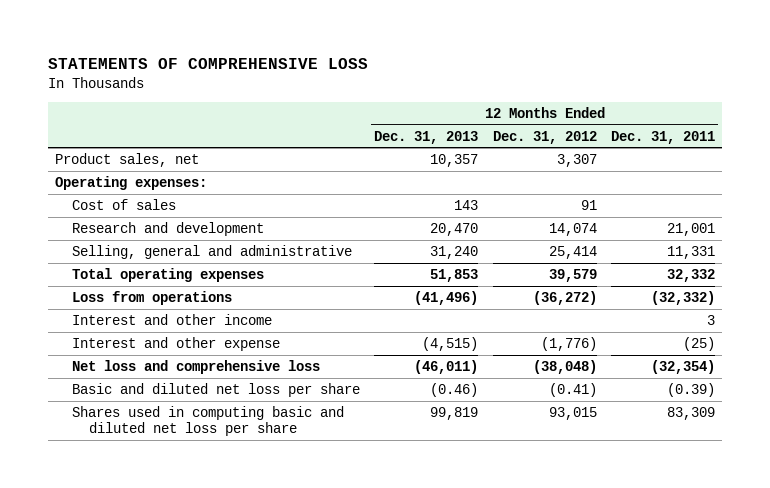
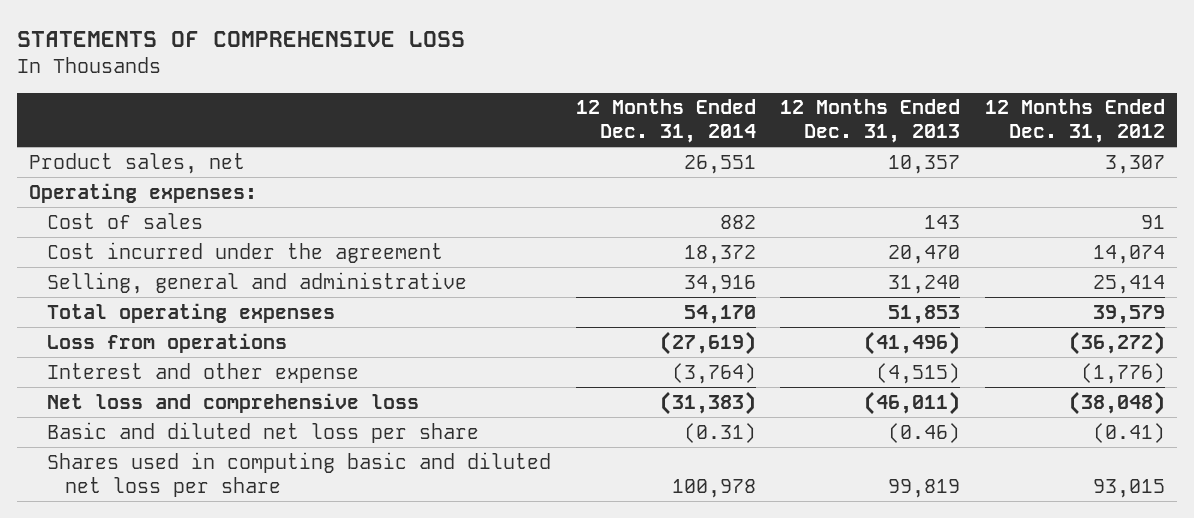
[610,130,715,144] Dec. 31, 2011 -> none
none -> [575,99,756,144] 12 Months Ended Dec. 31, 2014
[71,222,264,237] Research and development -> [47,241,444,263] Cost incurred under the agreement
[71,314,272,326] Interest and other income -> none

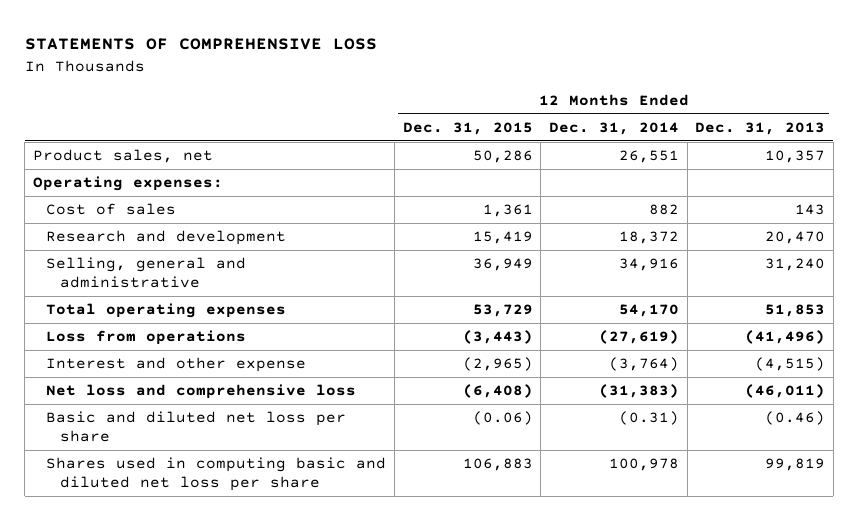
[984,99,1165,144] 12 Months Ended Dec. 31, 2012 -> none
none -> [402,121,533,135] Dec. 31, 2015
[47,241,444,263] Cost incurred under the agreement -> [46,230,287,246] Research and development

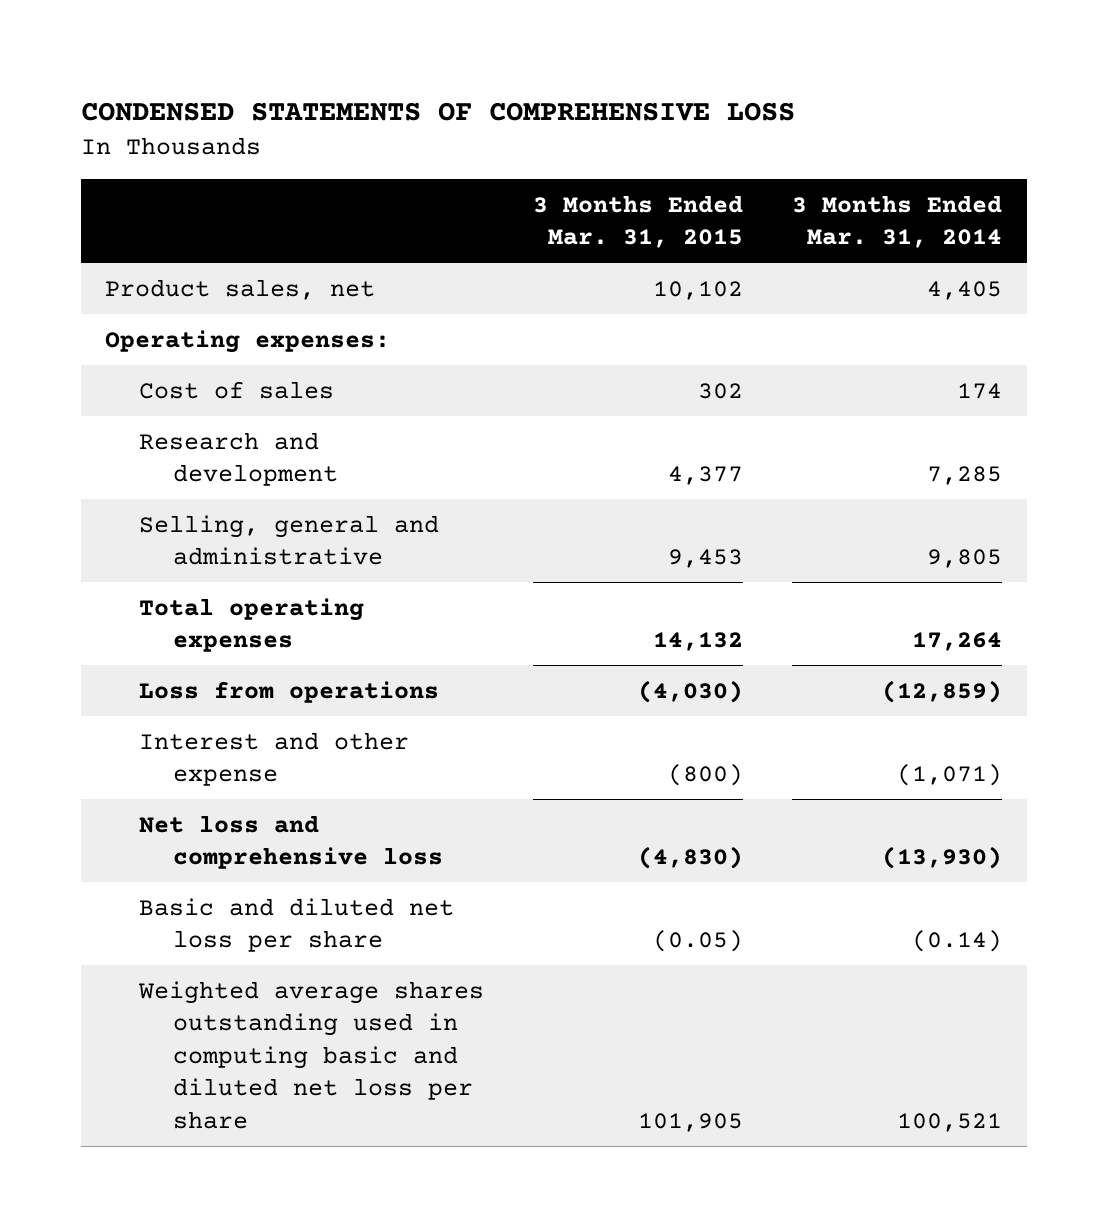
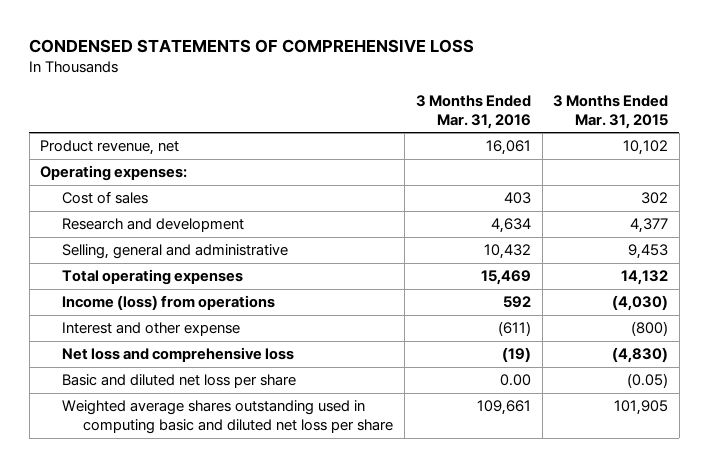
[792,194,1003,249] 3 Months Ended Mar. 31, 2014 -> none
none -> [415,94,531,129] 3 Months Ended Mar. 31, 2016
[105,278,376,300] Product sales, net -> [40,140,180,156] Product revenue, net
[139,680,440,703] Loss from operations -> [61,295,275,311] Income (loss) from operations

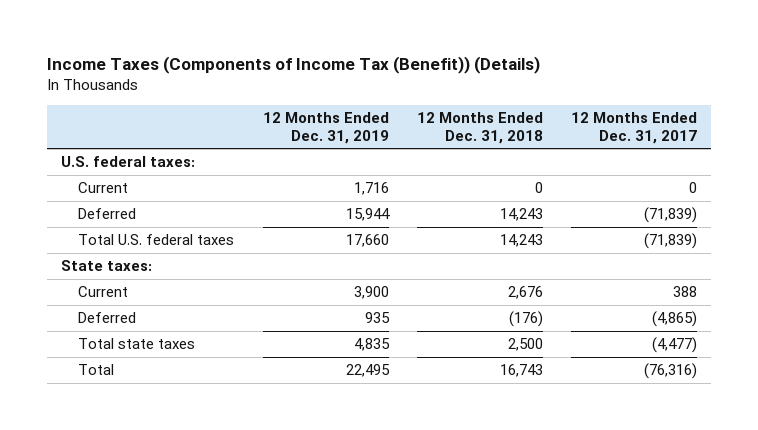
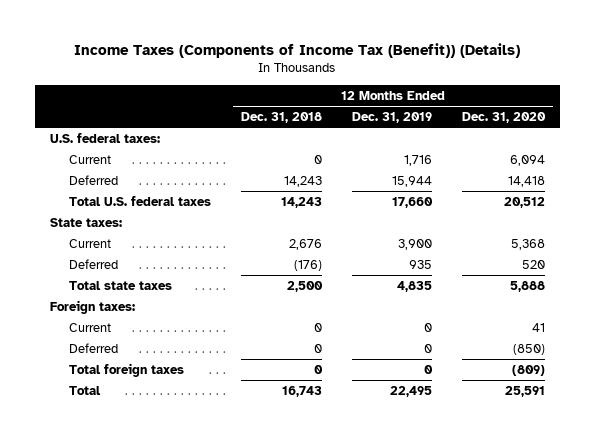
[571,112,698,144] 12 Months Ended Dec. 31, 2017 -> none
none -> [462,112,547,124] Dec. 31, 2020
none -> [49,299,135,314] Foreign taxes:
none -> [68,322,111,332] Current
none -> [68,342,118,353] Deferred
none -> [68,362,184,377] Total foreign taxes

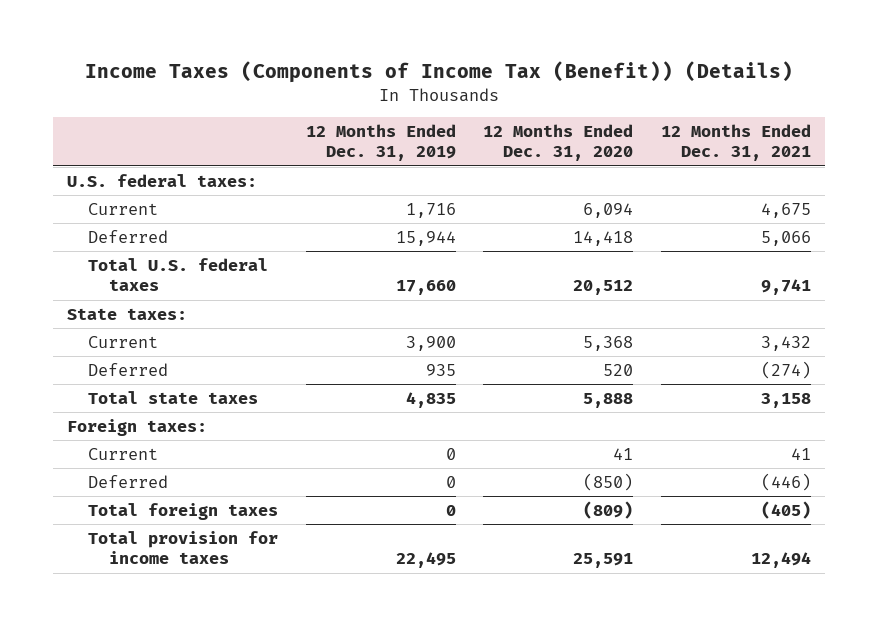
[240,112,322,124] Dec. 31, 2018 -> none
none -> [661,124,812,162] 12 Months Ended Dec. 31, 2021
[68,385,101,395] Total -> [87,530,278,565] Total provision for income taxes

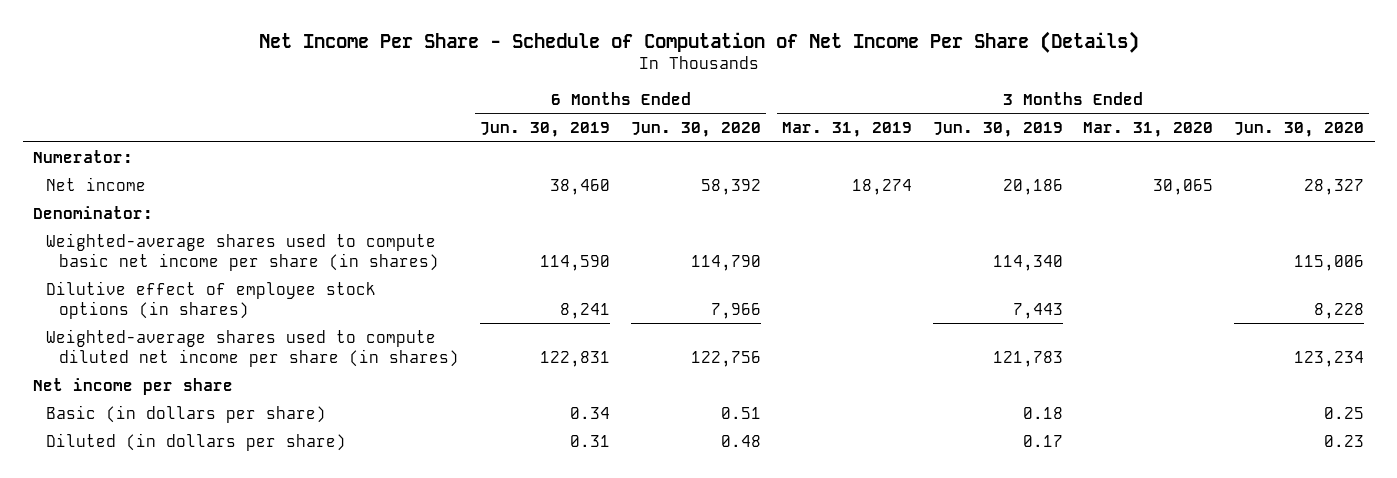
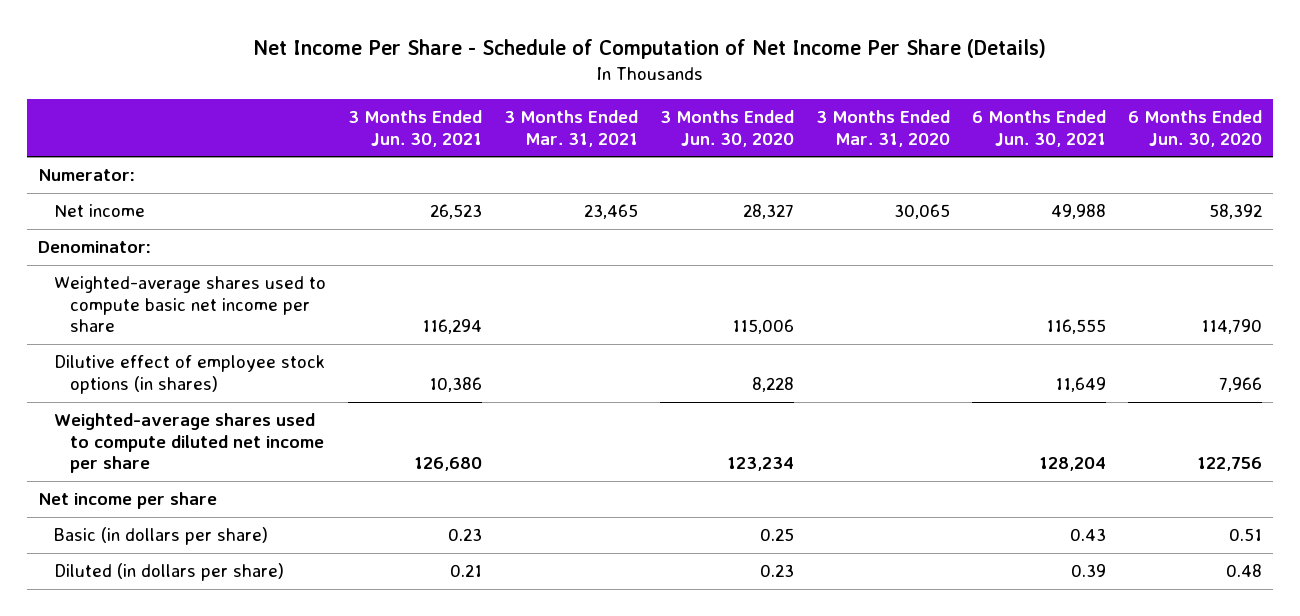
[480,122,611,138] Jun. 30, 2019 -> none
[781,122,912,138] Mar. 31, 2019 -> none
[932,122,1063,138] Jun. 30, 2019 -> none
none -> [347,110,482,147] 3 Months Ended Jun. 30, 2021
none -> [504,110,639,147] 3 Months Ended Mar. 31, 2021
none -> [972,110,1107,147] 6 Months Ended Jun. 30, 2021
[46,232,440,272] Weighted-average shares used to compute basic net income per share (in shares) -> [53,276,326,333] Weighted-average shares used to compute basic net income per share
[46,328,460,368] Weighted-average shares used to compute diluted net income per share (in shares) -> [53,413,325,474] Weighted-average shares used to compute diluted net income per share

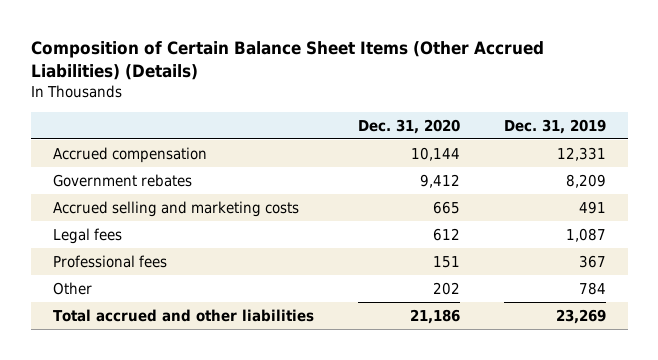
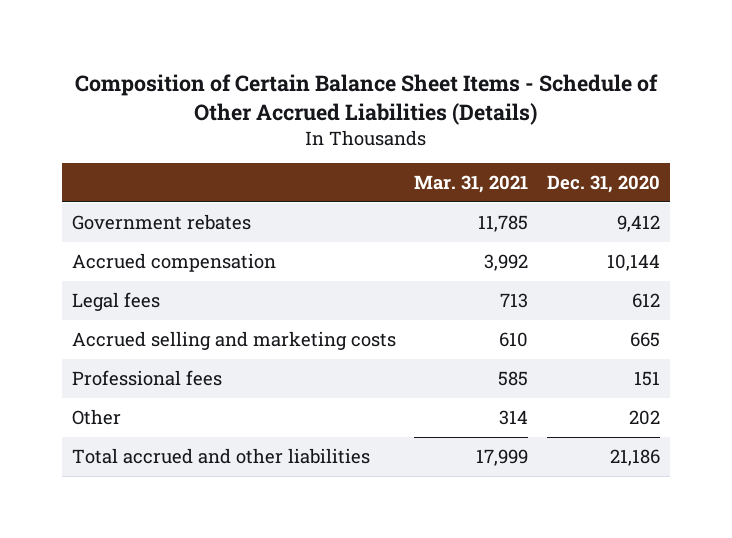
[30,40,544,81] Composition of Certain Balance Sheet Items (Other Accrued Liabilities) (Details) -> [74,73,658,125] Composition of Certain Balance Sheet Items - Schedule of Other Accrued Liabilities (Details)
[503,119,606,135] Dec. 31, 2019 -> none
none -> [414,175,529,194] Mar. 31, 2021
[52,146,207,163] Accrued compensation -> [71,252,276,272] Accrued compensation
[52,200,299,217] Accrued selling and marketing costs -> [71,330,396,350] Accrued selling and marketing costs

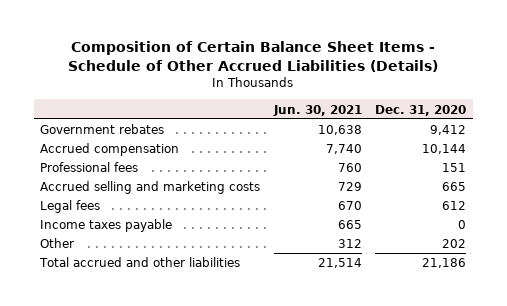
[414,175,529,194] Mar. 31, 2021 -> none
none -> [272,104,362,116] Jun. 30, 2021
[71,330,396,350] Accrued selling and marketing costs -> [40,181,261,195] Accrued selling and marketing costs
[71,291,160,311] Legal fees -> [40,200,101,214] Legal fees
none -> [40,219,173,233] Income taxes payable

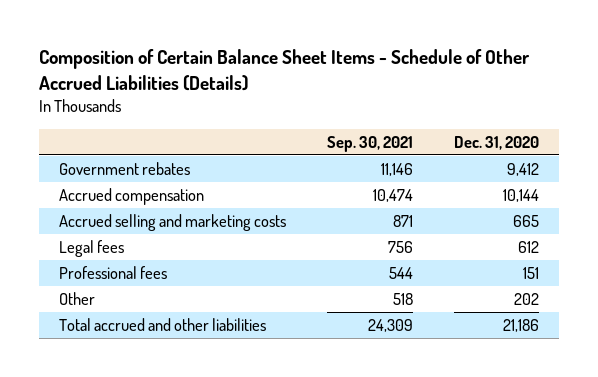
[272,104,362,116] Jun. 30, 2021 -> none
none -> [326,136,413,153] Sep. 30, 2021
[40,219,173,233] Income taxes payable -> none
[40,162,139,173] Professional fees -> [58,266,167,280] Professional fees

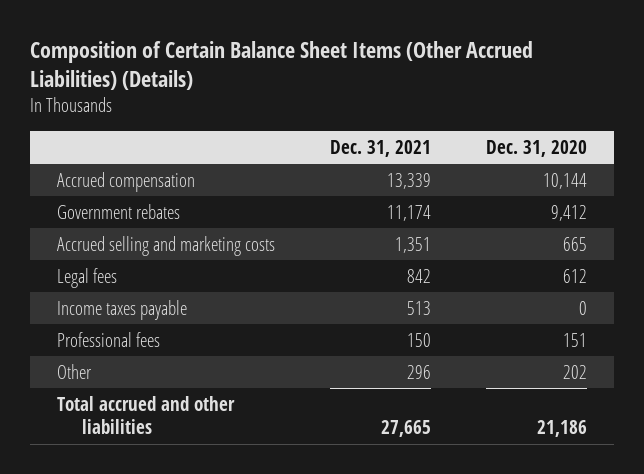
[38,49,530,92] Composition of Certain Balance Sheet Items - Schedule of Other Accrued Liabilities (Details) -> [29,41,533,91] Composition of Certain Balance Sheet Items (Other Accrued Liabilities) (Details)
[326,136,413,153] Sep. 30, 2021 -> none
none -> [329,139,431,157] Dec. 31, 2021
[58,162,190,176] Government rebates -> [57,203,181,219] Government rebates
none -> [57,299,188,320] Income taxes payable

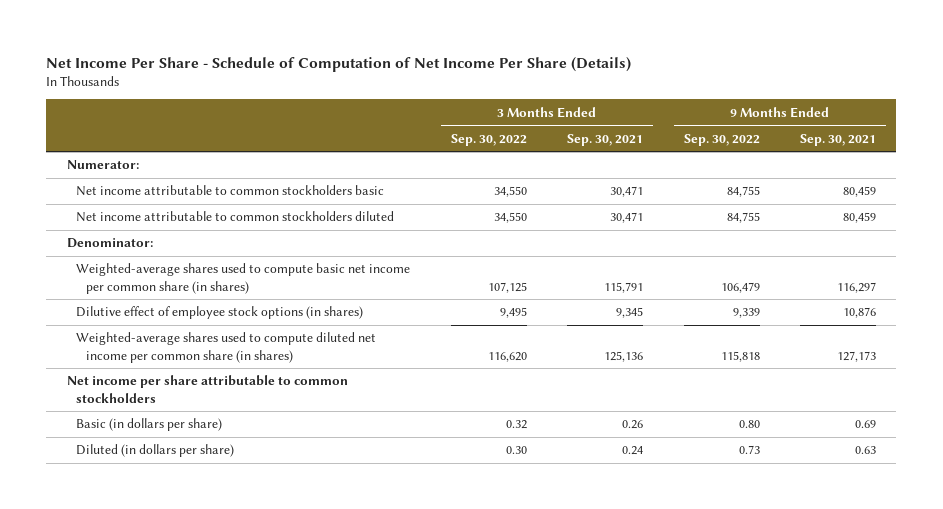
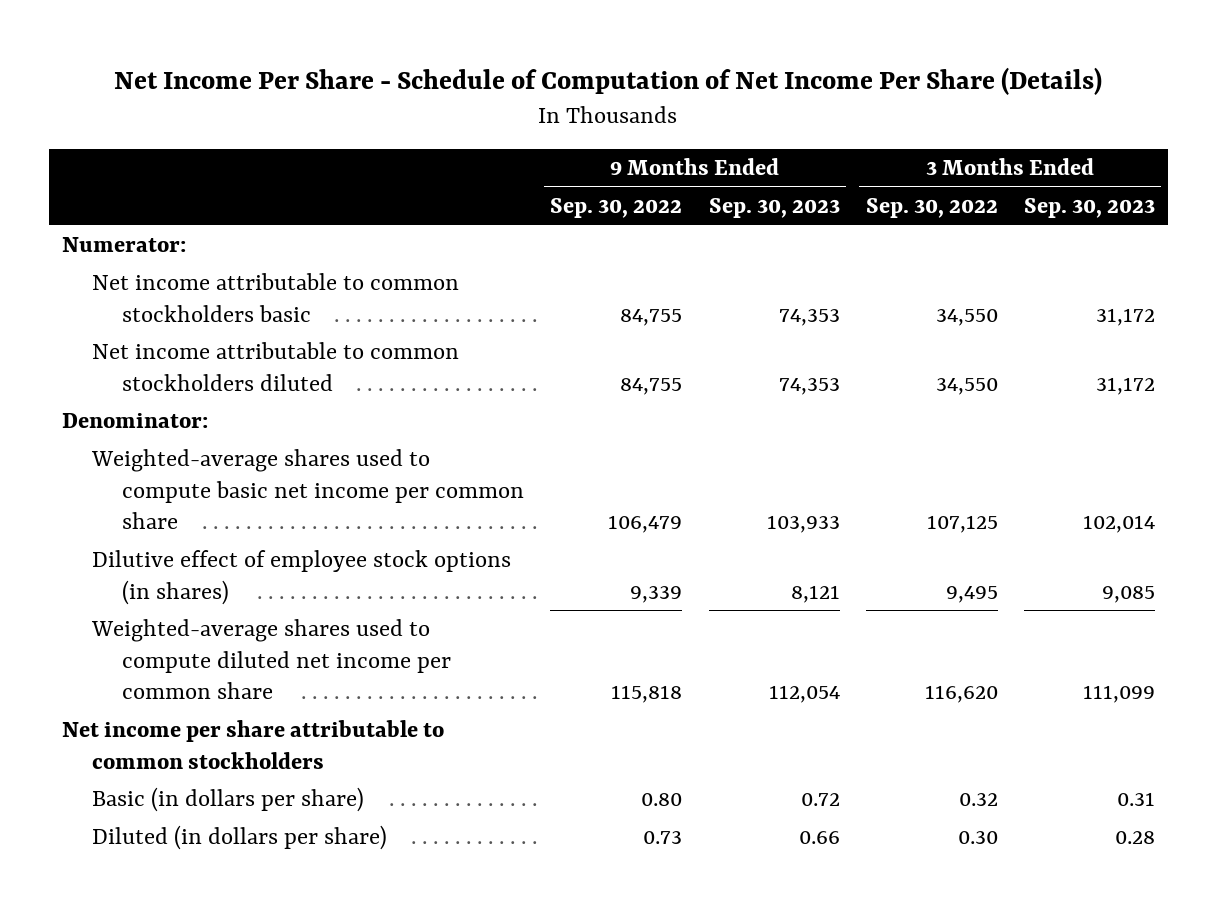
[567,133,644,146] Sep. 30, 2021 -> none
[800,133,877,146] Sep. 30, 2021 -> none
none -> [708,197,840,218] Sep. 30, 2023
none -> [1023,197,1155,218] Sep. 30, 2023
[76,263,411,294] Weighted-average shares used to compute basic net income per common share (in shares) -> [91,449,525,530] Weighted-average shares used to compute basic net income per common share
[76,332,377,363] Weighted-average shares used to compute diluted net income per common share (in shares) -> [91,619,452,700] Weighted-average shares used to compute diluted net income per common share

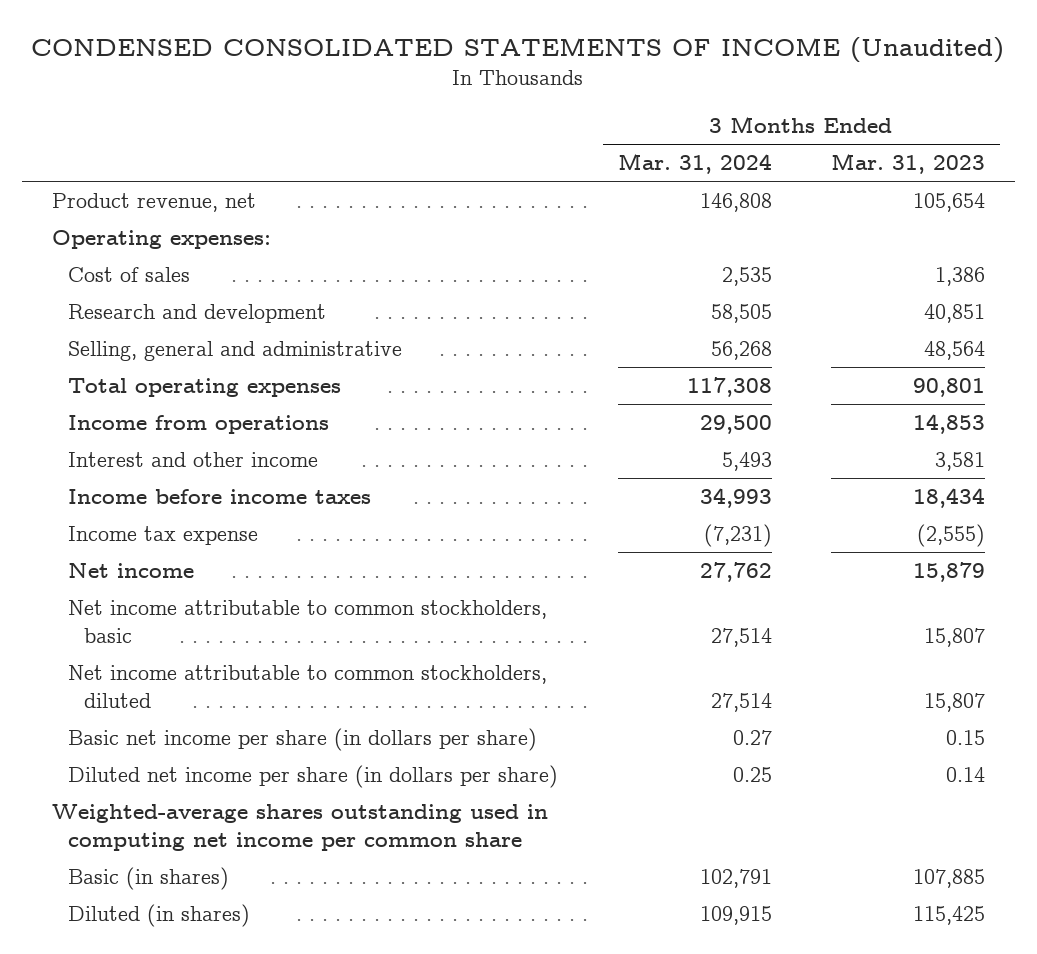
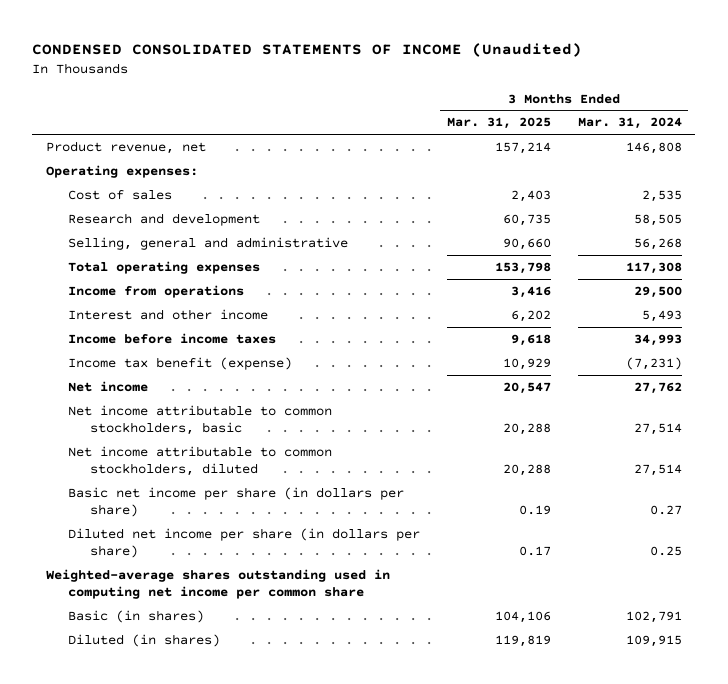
[830,153,985,175] Mar. 31, 2023 -> none
none -> [446,117,551,130] Mar. 31, 2025
[68,526,259,546] Income tax expense -> [67,356,292,370] Income tax benefit (expense)

